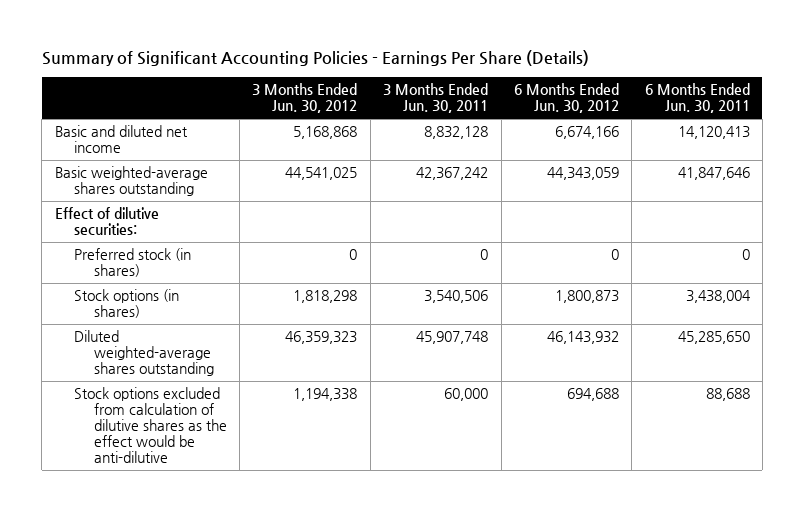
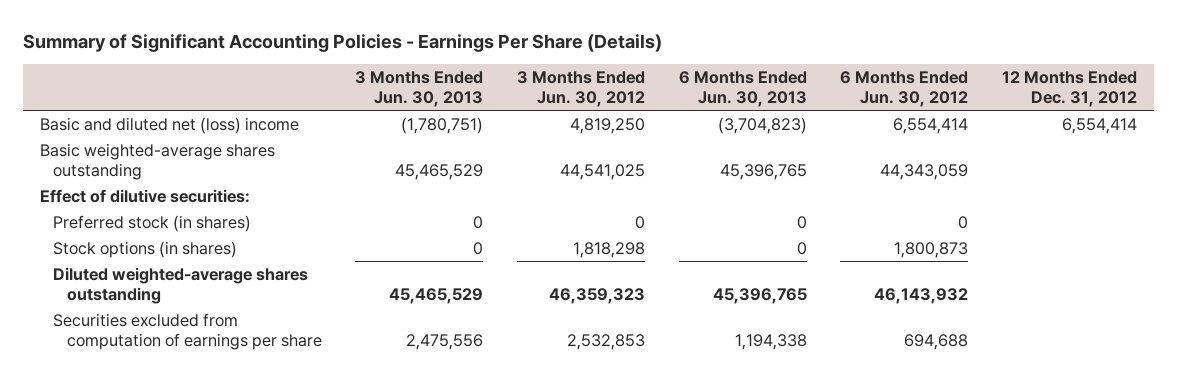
[383,83,489,114] 3 Months Ended Jun. 30, 2011 -> none
[644,83,750,114] 6 Months Ended Jun. 30, 2011 -> none
none -> [355,71,484,108] 3 Months Ended Jun. 30, 2013
none -> [678,71,807,108] 6 Months Ended Jun. 30, 2013
none -> [1002,71,1138,108] 12 Months Ended Dec. 31, 2012
[54,125,188,154] Basic and diluted net income -> [39,116,299,134] Basic and diluted net (loss) income
[293,126,358,140] 5,168,868 -> [570,117,646,134] 4,819,250
[554,126,619,140] 6,674,166 -> [893,117,969,134] 6,554,414
[74,387,227,464] Stock options excluded from calculation of dilutive shares as the effect would be anti-dilutive -> none
none -> [53,312,322,350] Securities excluded from computation of earnings per share

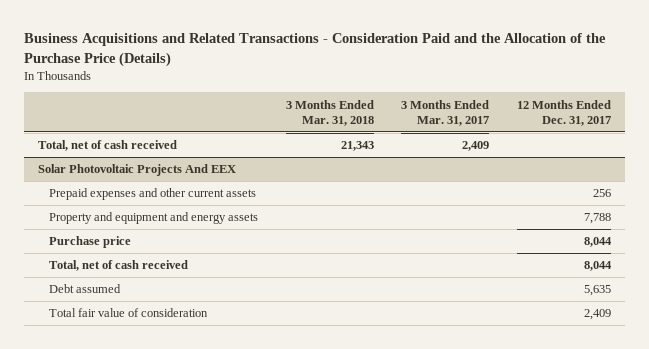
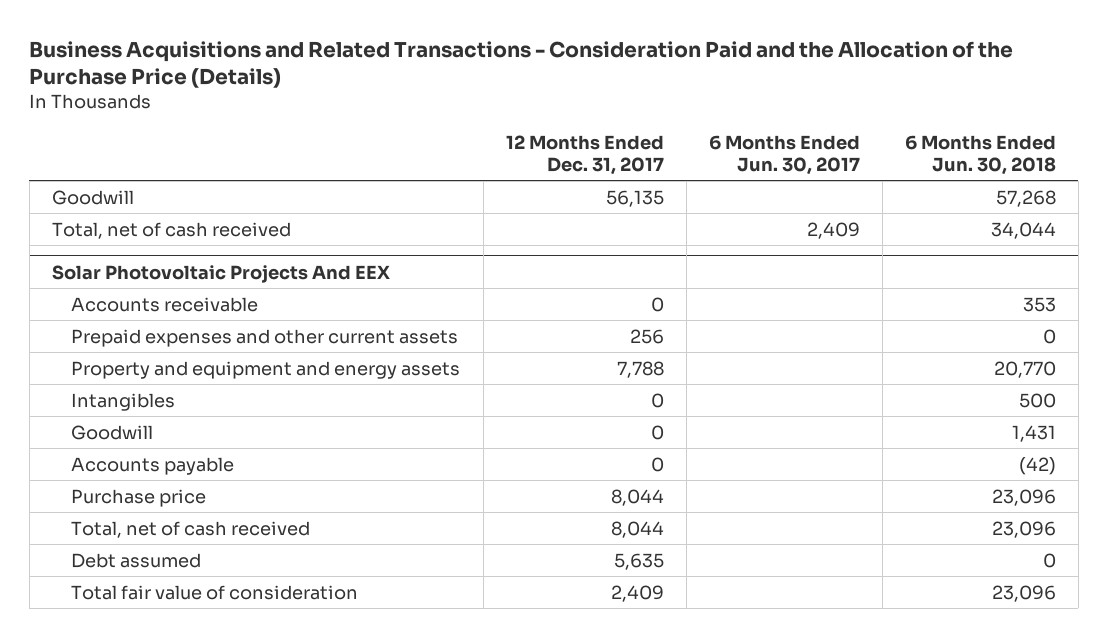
[285,99,374,126] 3 Months Ended Mar. 31, 2018 -> none
[401,99,490,126] 3 Months Ended Mar. 31, 2017 -> none
none -> [708,134,860,175] 6 Months Ended Jun. 30, 2017
none -> [904,134,1056,175] 6 Months Ended Jun. 30, 2018
none -> [51,189,134,205] Goodwill
none -> [71,296,259,312] Accounts receivable
none -> [71,392,176,411] Intangibles
none -> [71,424,154,440] Goodwill
none -> [71,456,235,475] Accounts payable

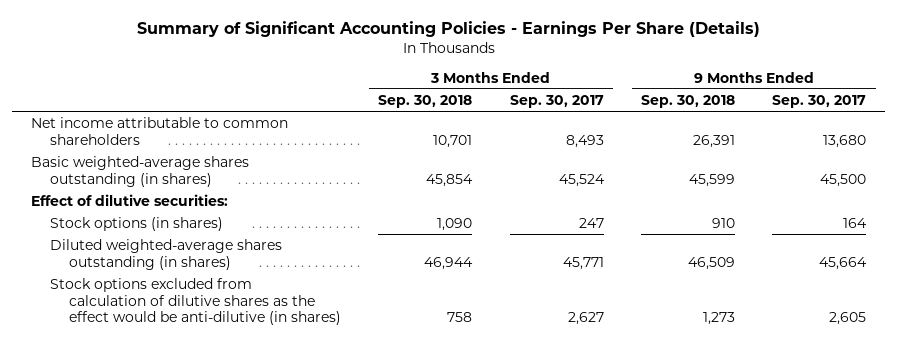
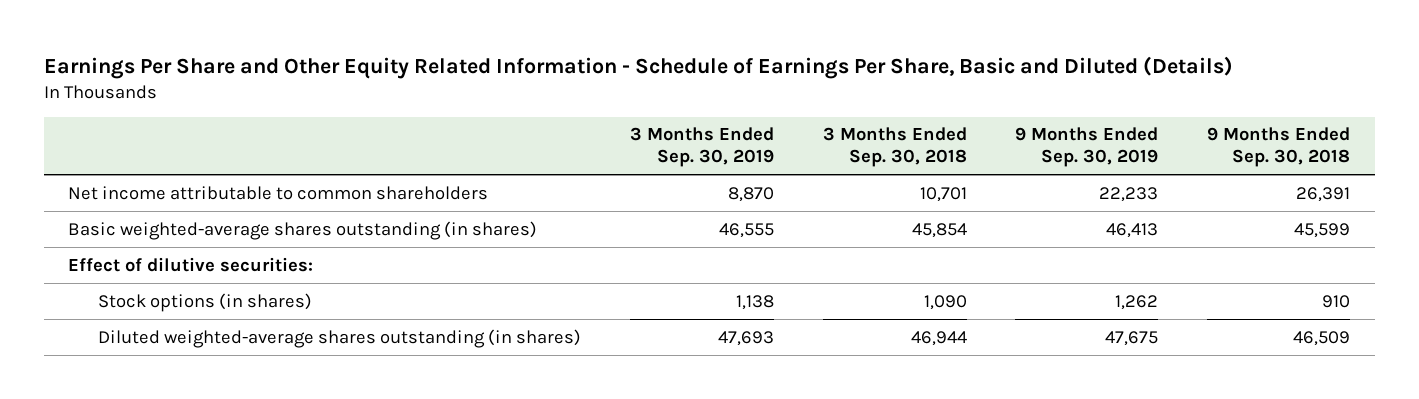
[136,20,760,37] Summary of Significant Accounting Policies - Earnings Per Share (Details) -> [43,55,1233,79] Earnings Per Share and Other Equity Related Information - Schedule of Earnings Per Share, Basic and Diluted (Details)
[509,94,604,108] Sep. 30, 2017 -> none
[772,94,867,108] Sep. 30, 2017 -> none
none -> [629,127,774,168] 3 Months Ended Sep. 30, 2019
none -> [1015,127,1159,168] 9 Months Ended Sep. 30, 2019
[49,278,341,326] Stock options excluded from calculation of dilutive shares as the effect would be anti-dilutive (in shares) -> none

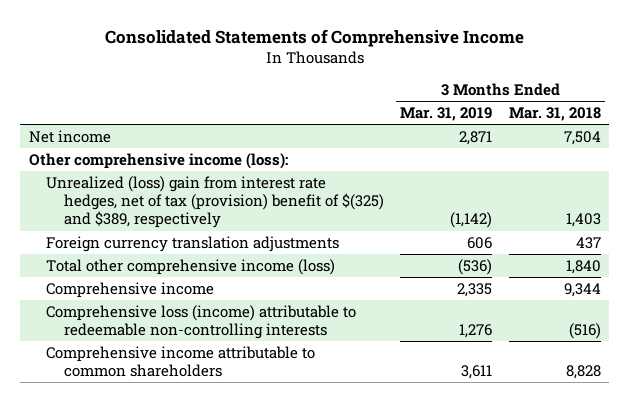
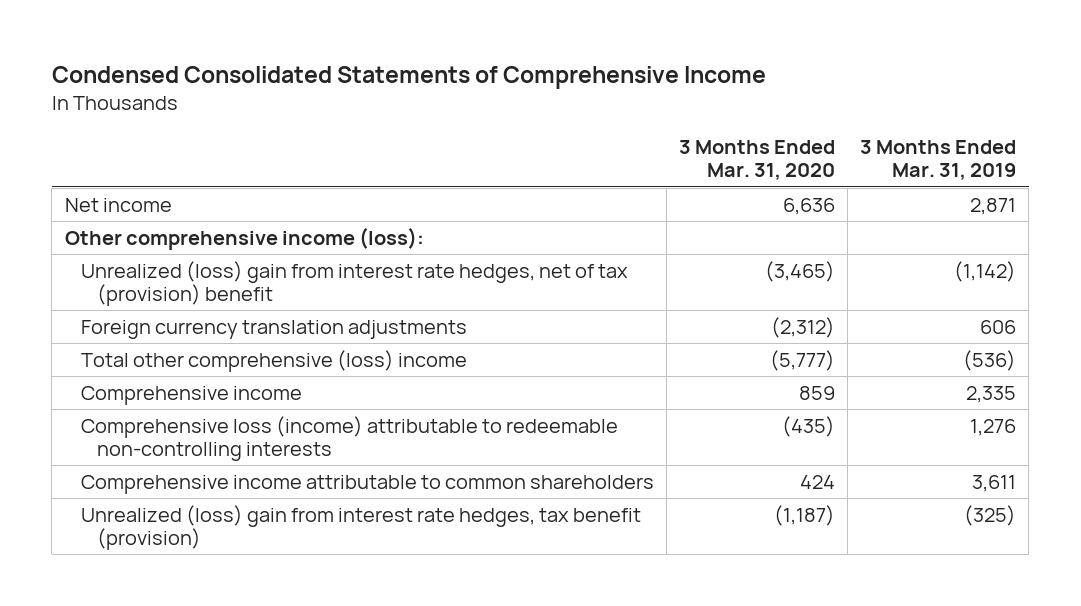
[104,29,524,48] Consolidated Statements of Comprehensive Income -> [51,66,766,90] Condensed Consolidated Statements of Comprehensive Income
[509,106,602,121] Mar. 31, 2018 -> none
none -> [678,139,835,181] 3 Months Ended Mar. 31, 2020
[46,175,384,229] Unrealized (loss) gain from interest rate hedges, net of tax (provision) benefit of $(325) and $389, respectively -> [80,260,628,307] Unrealized (loss) gain from interest rate hedges, net of tax (provision) benefit
[46,258,336,275] Total other comprehensive income (loss) -> [80,349,467,372] Total other comprehensive (loss) income
none -> [80,504,641,551] Unrealized (loss) gain from interest rate hedges, tax benefit (provision)

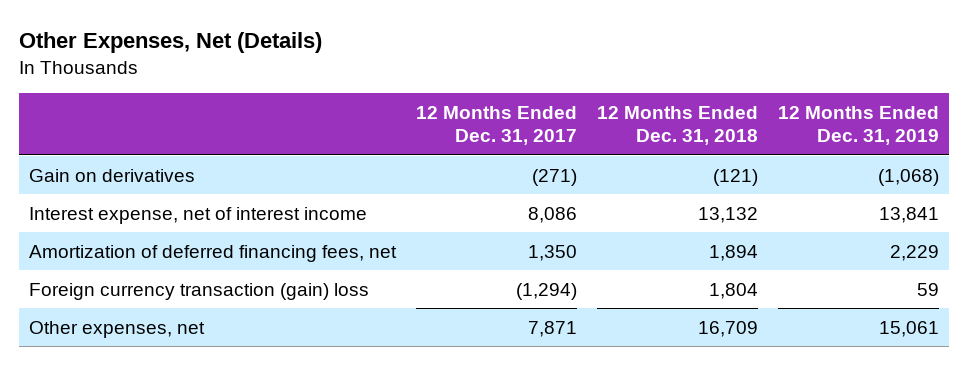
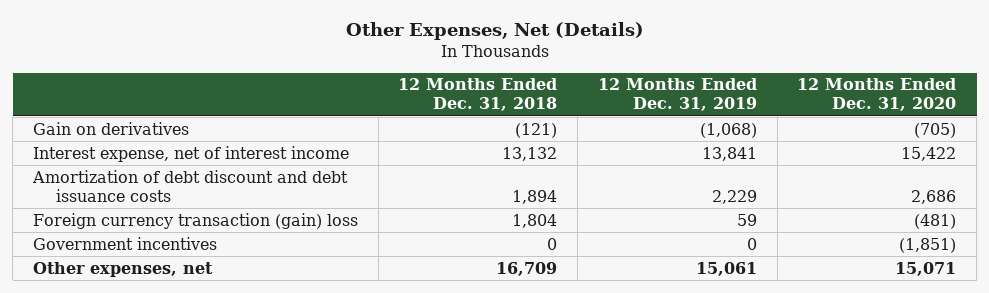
[415,105,577,146] 12 Months Ended Dec. 31, 2017 -> none
none -> [797,78,957,112] 12 Months Ended Dec. 31, 2020
[28,244,397,262] Amortization of deferred financing fees, net -> [31,169,348,202] Amortization of debt discount and debt issuance costs
none -> [32,236,217,250] Government incentives

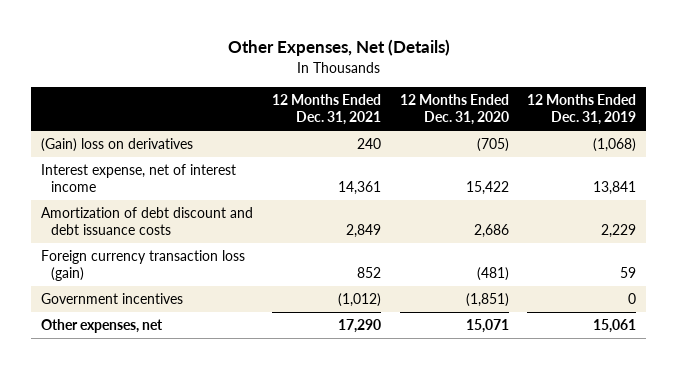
[398,78,558,112] 12 Months Ended Dec. 31, 2018 -> none
none -> [271,93,381,126] 12 Months Ended Dec. 31, 2021
[32,121,189,135] Gain on derivatives -> [40,138,193,153] (Gain) loss on derivatives
[32,212,358,229] Foreign currency transaction (gain) loss -> [40,250,245,282] Foreign currency transaction loss (gain)

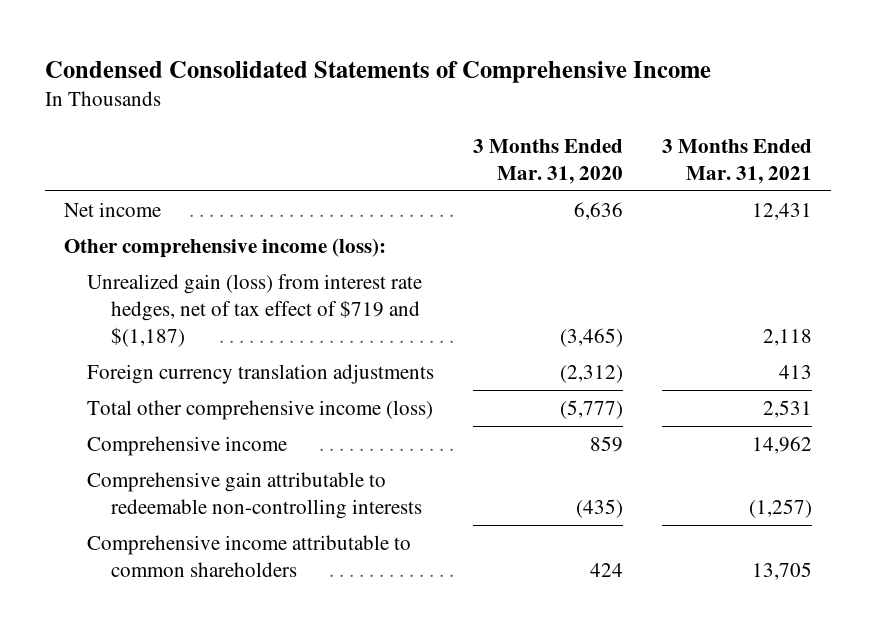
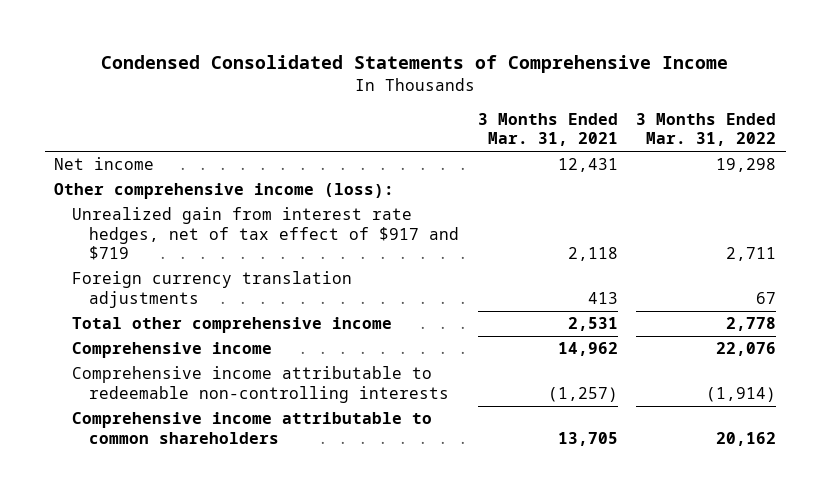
[473,138,624,184] 3 Months Ended Mar. 31, 2020 -> none
none -> [636,112,777,147] 3 Months Ended Mar. 31, 2022
[87,274,423,348] Unrealized gain (loss) from interest rate hedges, net of tax effect of $719 and $(1,187) -> [71,207,460,260] Unrealized gain from interest rate hedges, net of tax effect of $917 and $719
[87,400,434,421] Total other comprehensive income (loss) -> [71,317,392,334] Total other comprehensive income
[87,472,422,520] Comprehensive gain attributable to redeemable non-controlling interests -> [71,366,450,403] Comprehensive income attributable to redeemable non-controlling interests

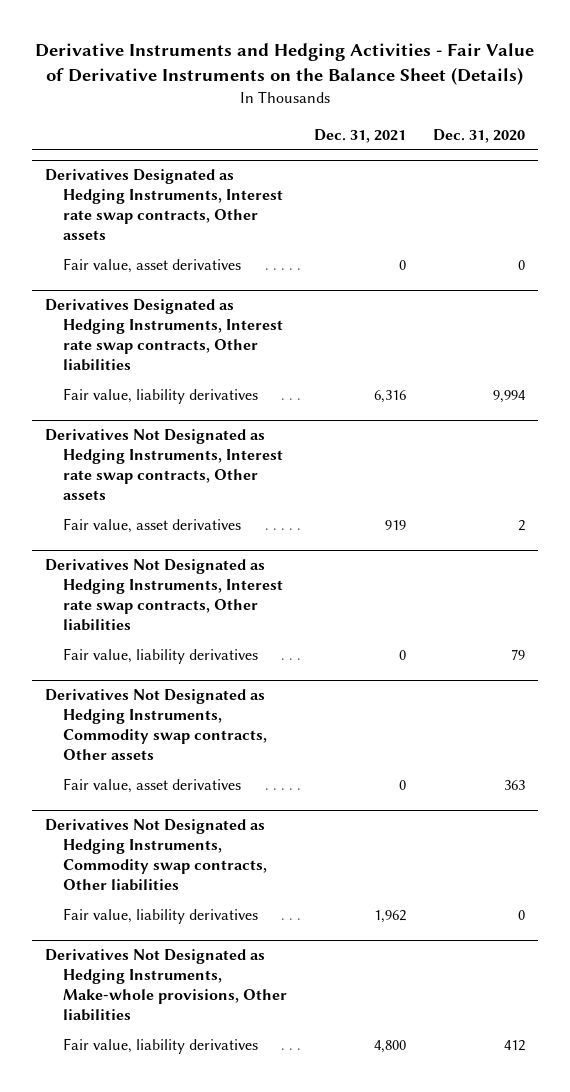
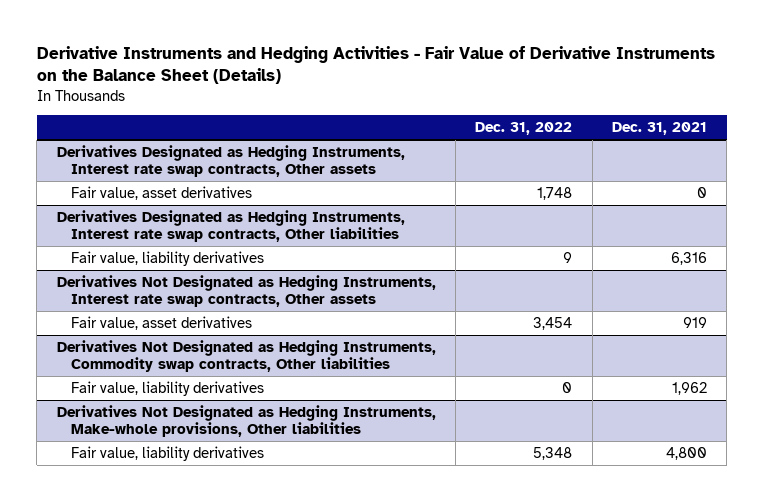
[432,128,525,143] Dec. 31, 2020 -> none
none -> [475,122,573,136] Dec. 31, 2022
[44,559,284,632] Derivatives Not Designated as Hedging Instruments, Interest rate swap contracts, Other liabilities -> none
[63,648,259,665] Fair value, liability derivatives -> none
[44,689,268,761] Derivatives Not Designated as Hedging Instruments, Commodity swap contracts, Other assets -> none
[63,778,242,794] Fair value, asset derivatives -> none

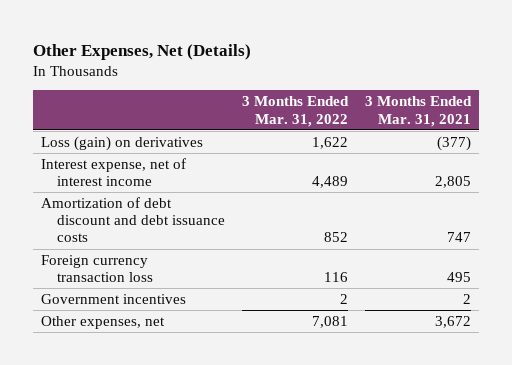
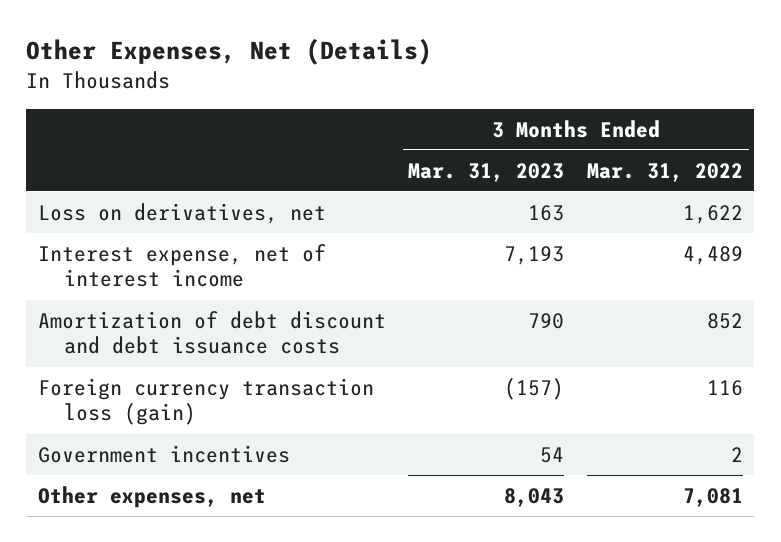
[364,96,472,127] 3 Months Ended Mar. 31, 2021 -> none
none -> [408,162,565,182] Mar. 31, 2023
[41,135,204,151] Loss (gain) on derivatives -> [37,202,326,224] Loss on derivatives, net
[41,254,153,283] Foreign currency transaction loss -> [37,377,374,426] Foreign currency transaction loss (gain)

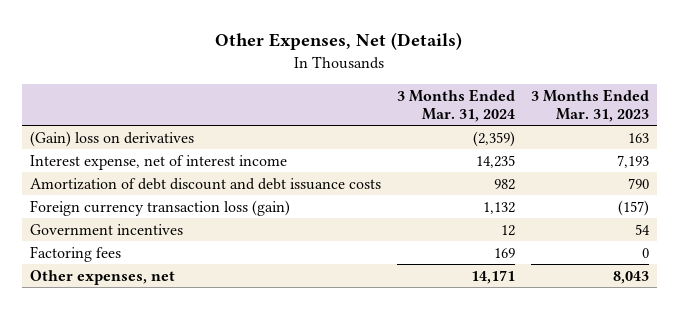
[586,162,743,182] Mar. 31, 2022 -> none
none -> [396,88,515,123] 3 Months Ended Mar. 31, 2024
[37,202,326,224] Loss on derivatives, net -> [29,130,194,147] (Gain) loss on derivatives
none -> [29,245,121,262] Factoring fees

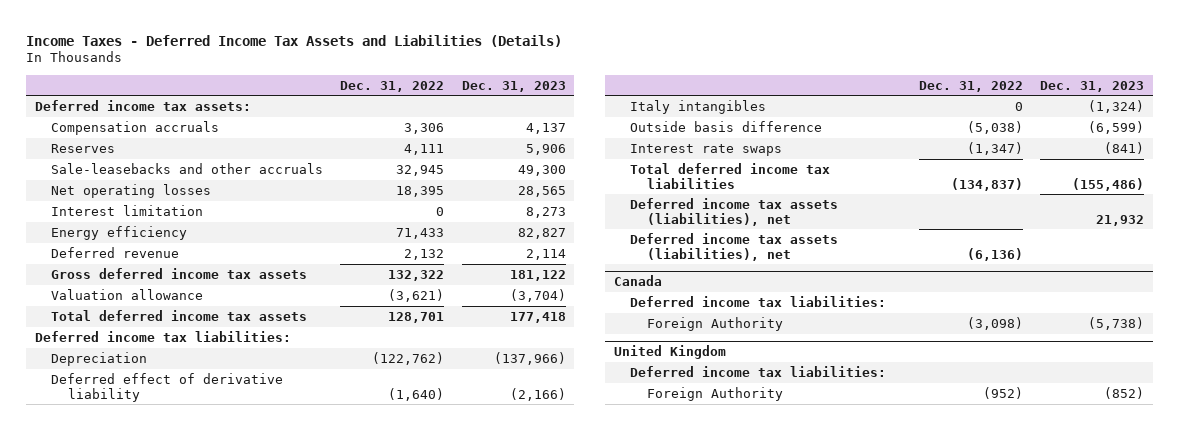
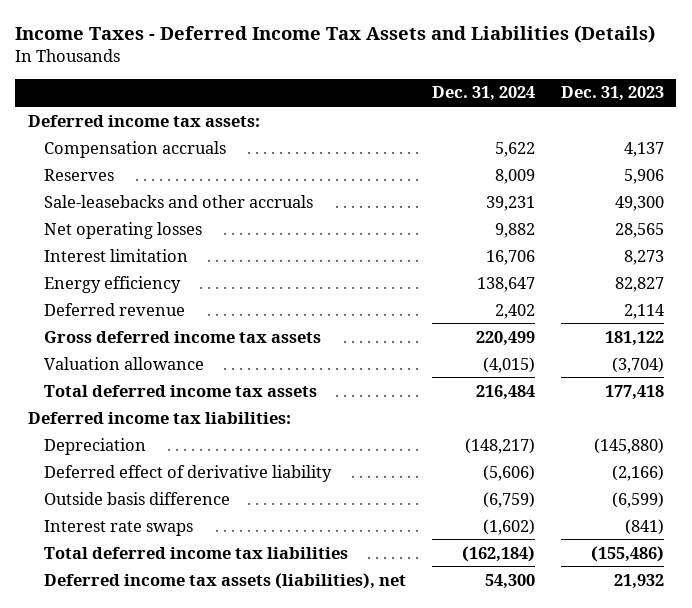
[340,80,445,92] Dec. 31, 2022 -> none
none -> [431,86,535,102] Dec. 31, 2024
[493,351,566,365] (137,966) -> [593,437,664,454] (145,880)
[630,99,767,114] Italy intangibles -> none
[630,232,839,261] Deferred income tax assets (liabilities), net -> none
[613,275,662,287] Canada -> none
[630,295,887,307] Deferred income tax liabilities: -> none
[646,316,783,331] Foreign Authority -> none
[613,345,726,360] United Kingdom -> none
[630,365,887,377] Deferred income tax liabilities: -> none
[646,386,783,401] Foreign Authority -> none

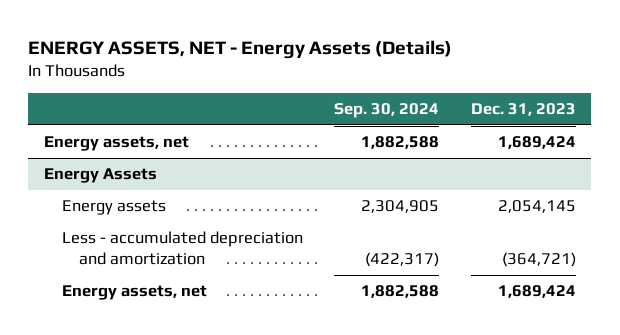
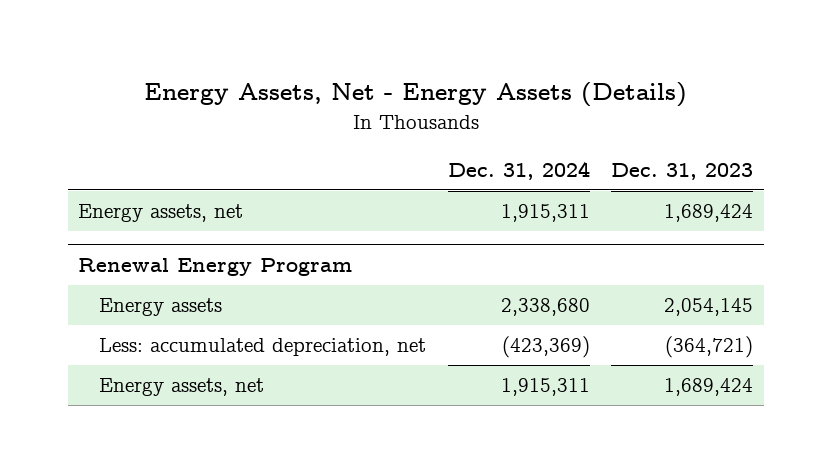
[28,39,453,59] ENERGY ASSETS, NET - Energy Assets (Details) -> [143,82,687,108] Energy Assets, Net - Energy Assets (Details)
[334,102,440,118] Sep. 30, 2024 -> none
none -> [447,161,590,181] Dec. 31, 2024
[44,168,158,184] Energy Assets -> [78,257,353,276] Renewal Energy Program
[61,231,303,265] Less - accumulated depreciation and amortization -> [99,338,427,357] Less: accumulated depreciation, net

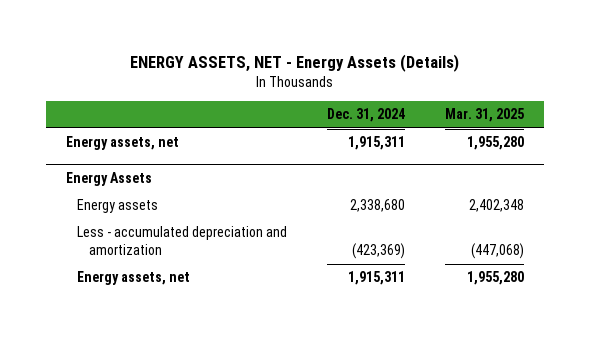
[143,82,687,108] Energy Assets, Net - Energy Assets (Details) -> [130,53,460,72] ENERGY ASSETS, NET - Energy Assets (Details)
[610,163,753,181] Dec. 31, 2023 -> none
none -> [445,108,525,123] Mar. 31, 2025
[78,257,353,276] Renewal Energy Program -> [65,172,152,187] Energy Assets
[99,338,427,357] Less: accumulated depreciation, net -> [77,226,288,256] Less - accumulated depreciation and amortization

